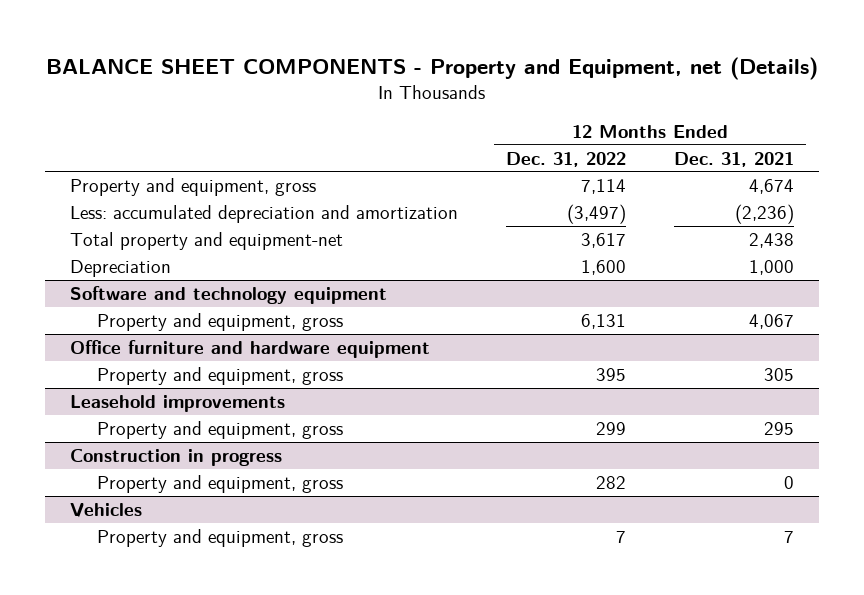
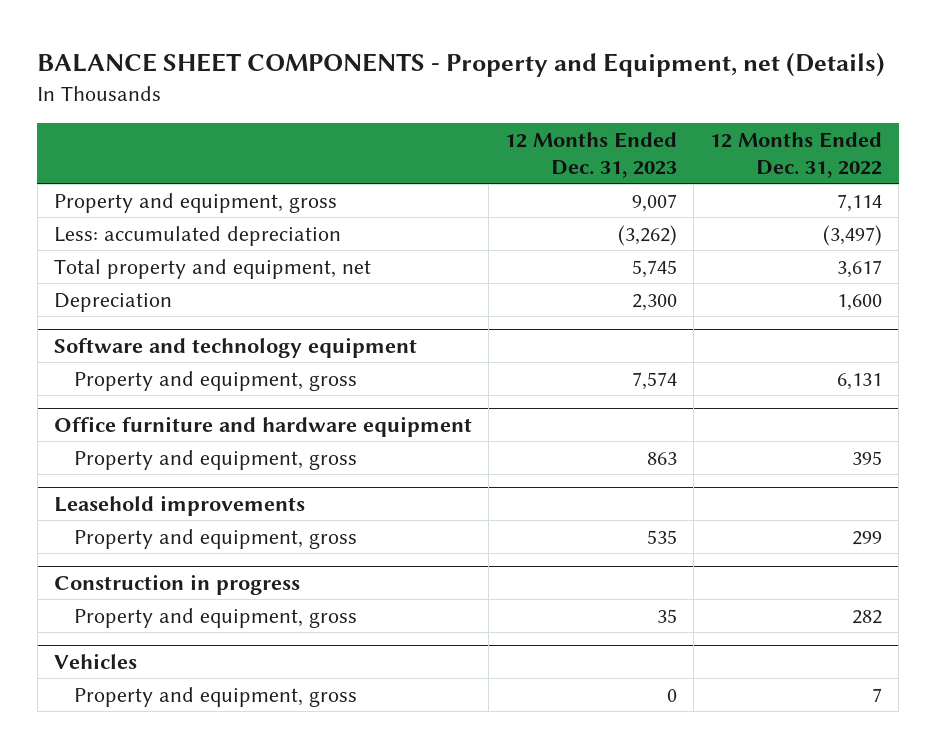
[674,151,795,167] Dec. 31, 2021 -> none
none -> [504,132,677,179] 12 Months Ended Dec. 31, 2023
[69,204,458,223] Less: accumulated depreciation and amortization -> [53,225,341,246] Less: accumulated depreciation
[69,231,343,250] Total property and equipment-net -> [53,258,371,279] Total property and equipment, net

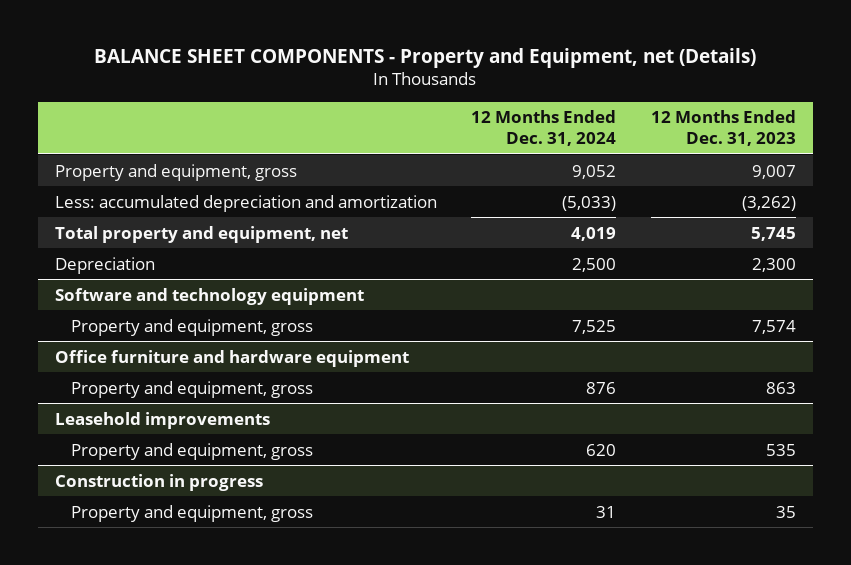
[710,132,883,179] 12 Months Ended Dec. 31, 2022 -> none
none -> [471,110,617,146] 12 Months Ended Dec. 31, 2024
[53,225,341,246] Less: accumulated depreciation -> [54,194,437,212] Less: accumulated depreciation and amortization
[53,653,137,670] Vehicles -> none
[74,686,358,707] Property and equipment, gross -> none

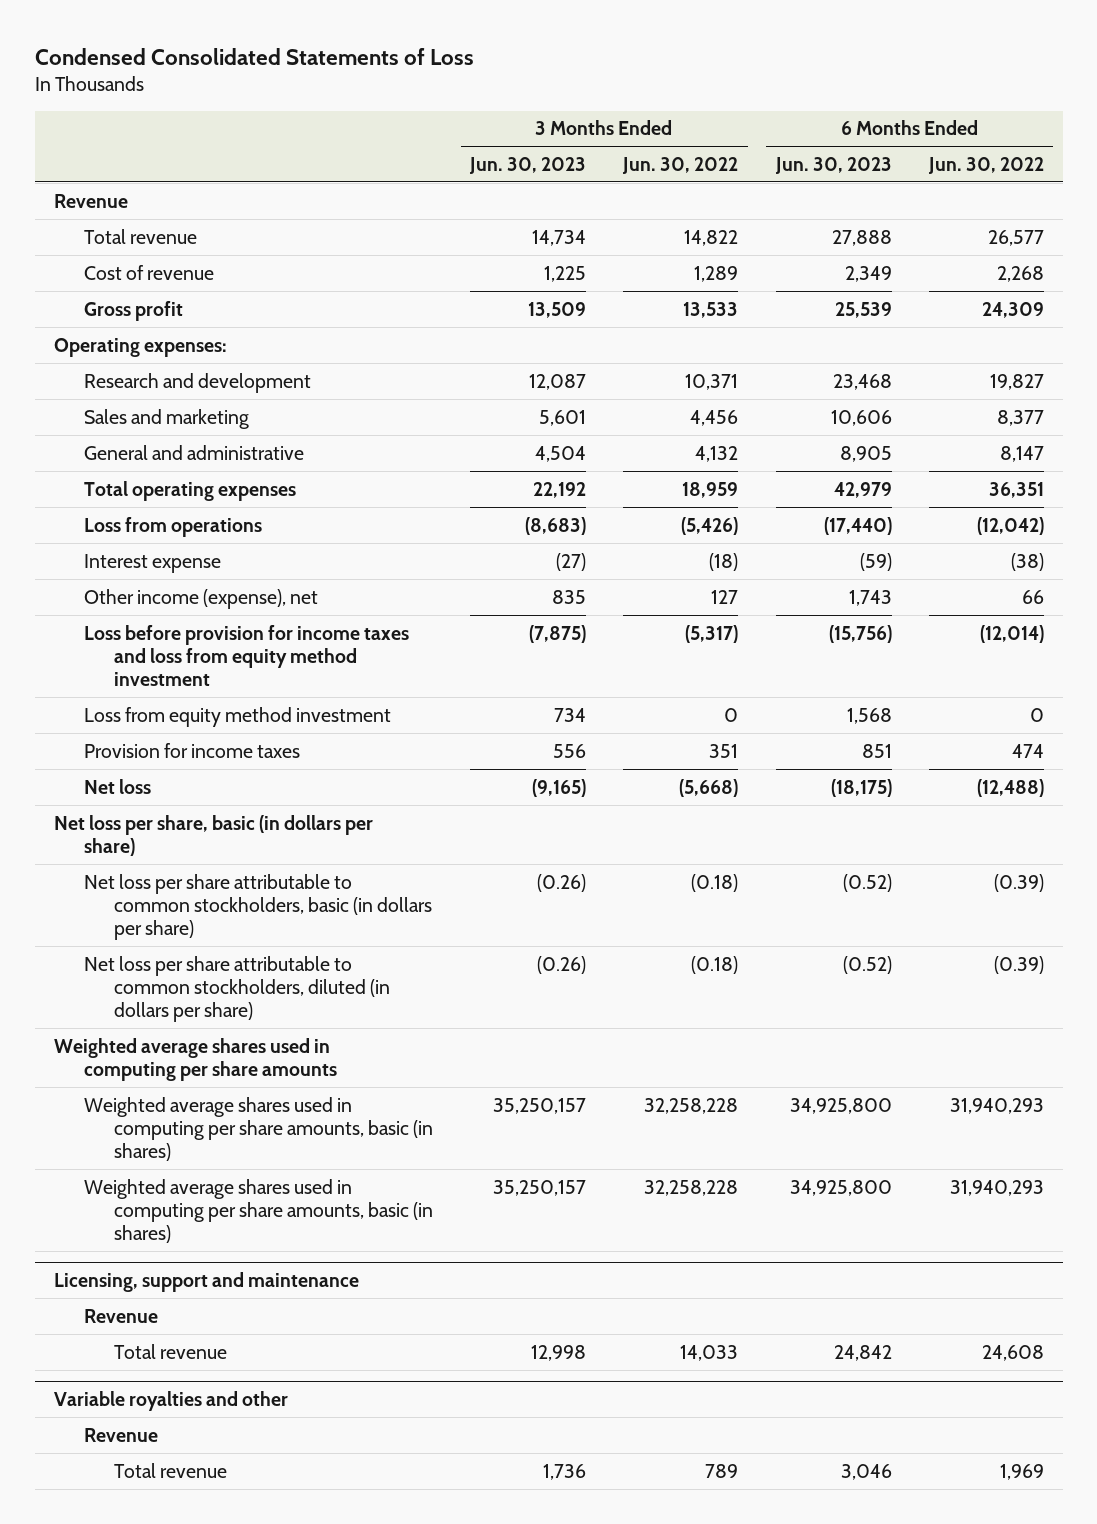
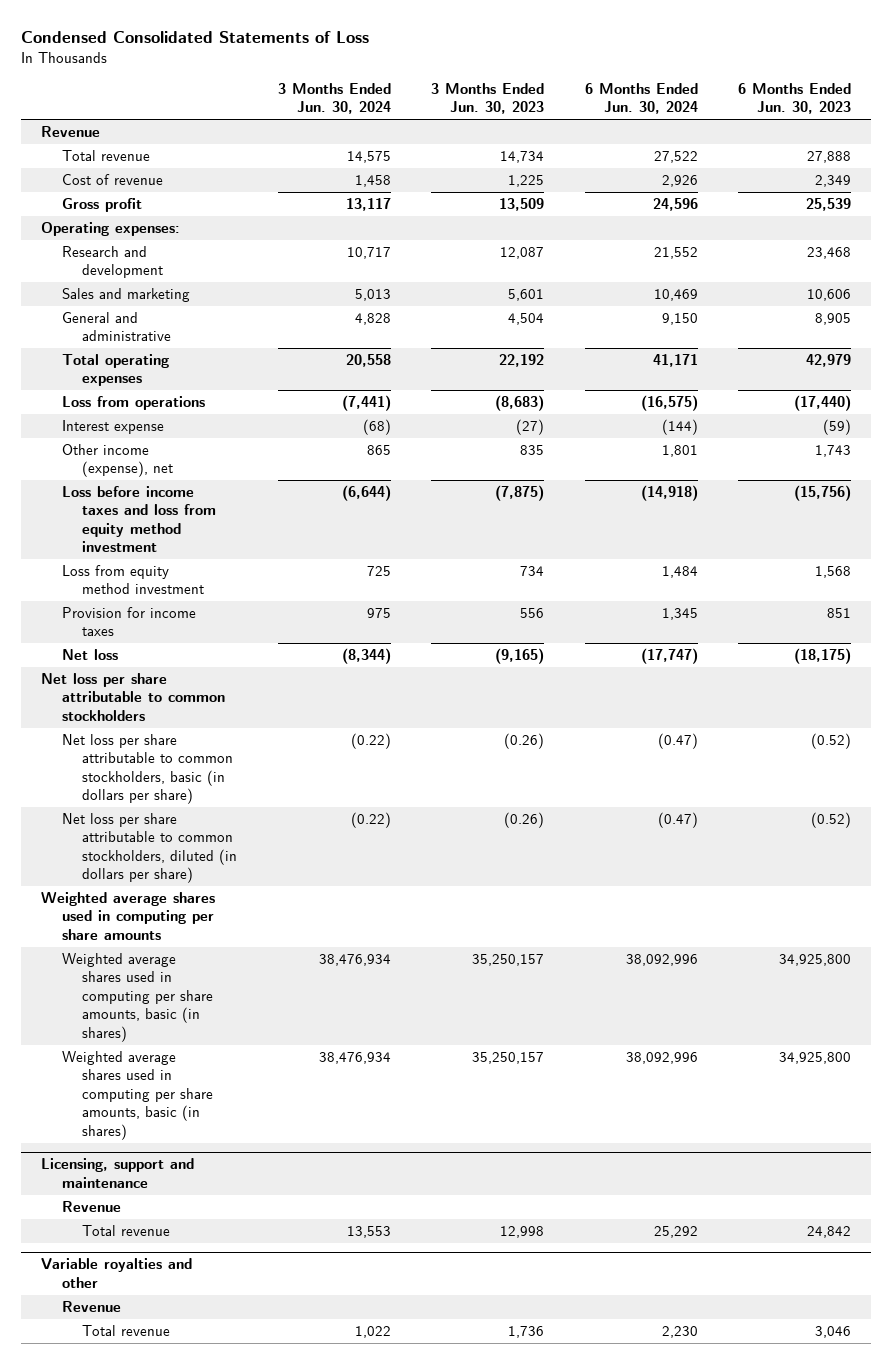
[622,156,739,174] Jun. 30, 2022 -> none
[927,156,1044,174] Jun. 30, 2022 -> none
none -> [277,82,391,115] 3 Months Ended Jun. 30, 2024
none -> [584,82,698,115] 6 Months Ended Jun. 30, 2024
[83,624,409,686] Loss before provision for income taxes and loss from equity method investment -> [61,485,217,553] Loss before income taxes and loss from equity method investment
[53,814,373,856] Net loss per share, basic (in dollars per share) -> [41,672,225,721] Net loss per share attributable to common stockholders

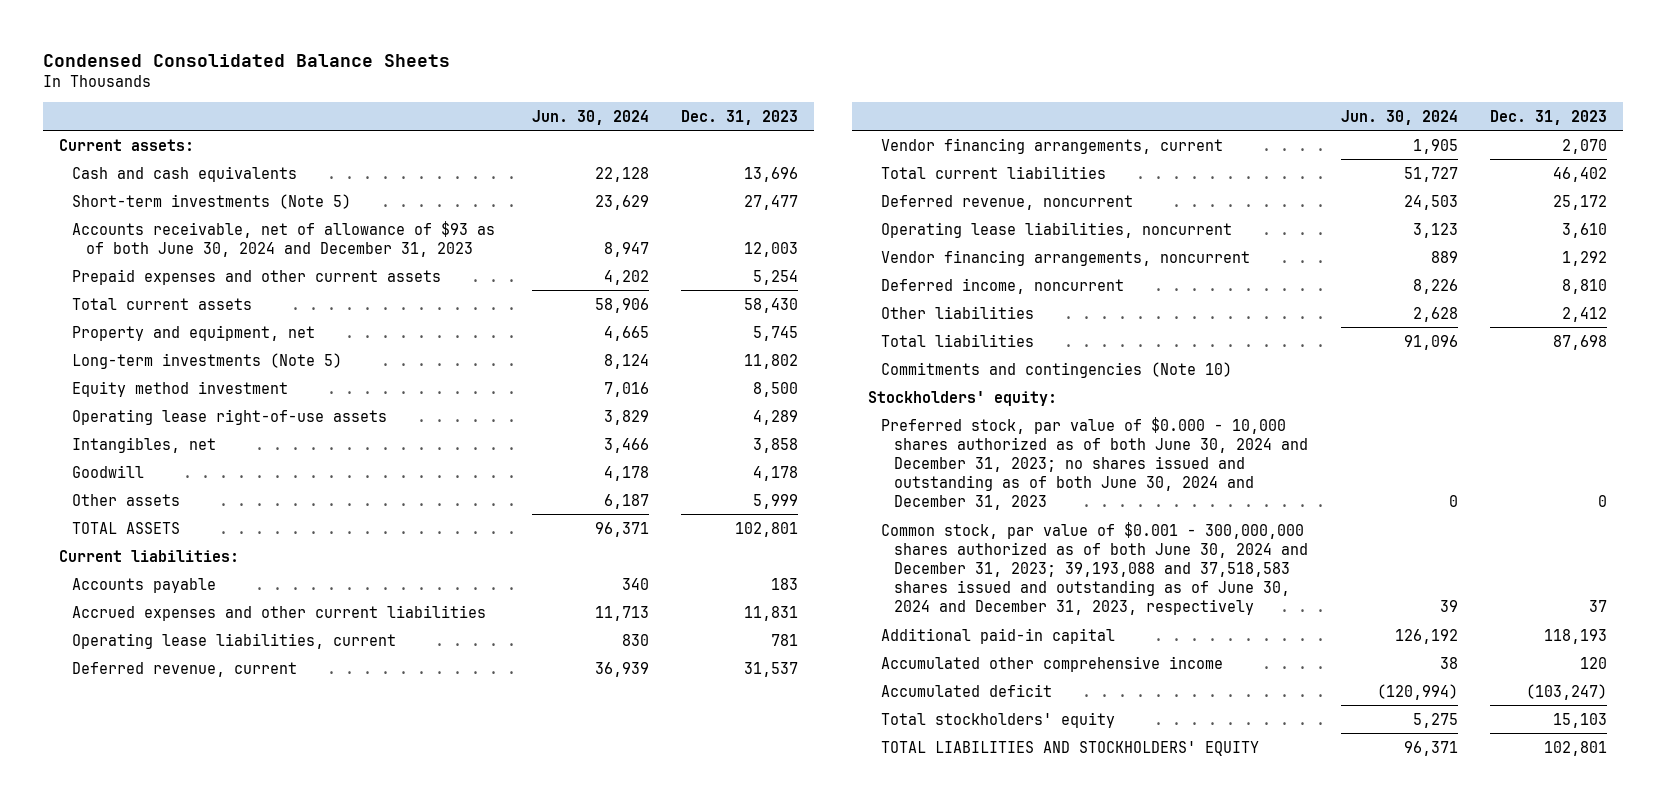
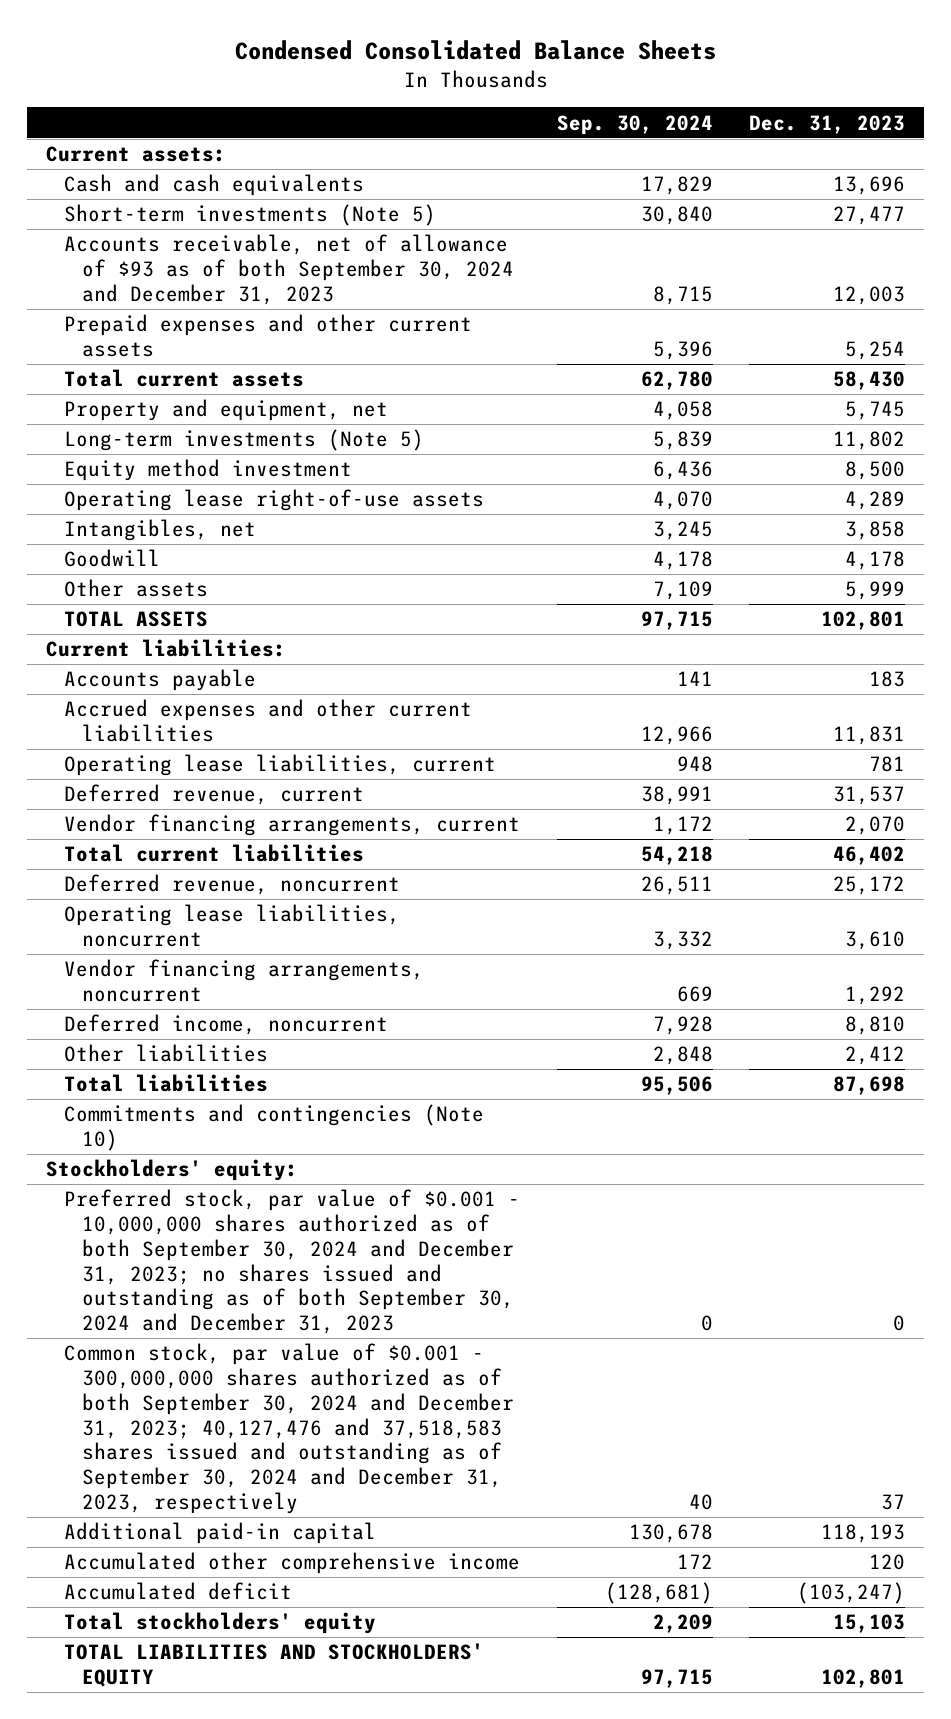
[531,109,649,125] Jun. 30, 2024 -> none
none -> [556,114,713,135] Sep. 30, 2024
[72,220,496,257] Accounts receivable, net of allowance of $93 as of both June 30, 2024 and December 31, 2023 -> [63,234,515,305] Accounts receivable, net of allowance of $93 as of both September 30, 2024 and December 31, 2023
[881,416,1309,511] Preferred stock, par value of $0.000 - 10,000 shares authorized as of both June 30, 2024 and December 31, 2023; no shares issued and outstanding as of both June 30, 2024 and December 31, 2023 -> [63,1189,520,1335] Preferred stock, par value of $0.001 - 10,000,000 shares authorized as of both September 30, 2024 and December 31, 2023; no shares issued and outstanding as of both September 30, 2024 and December 31, 2023
[881,521,1309,616] Common stock, par value of $0.001 - 300,000,000 shares authorized as of both June 30, 2024 and December 31, 2023; 39,193,088 and 37,518,583 shares issued and outstanding as of June 30, 2024 and December 31, 2023, respectively -> [63,1343,515,1514] Common stock, par value of $0.001 - 300,000,000 shares authorized as of both September 30, 2024 and December 31, 2023; 40,127,476 and 37,518,583 shares issued and outstanding as of September 30, 2024 and December 31, 2023, respectively

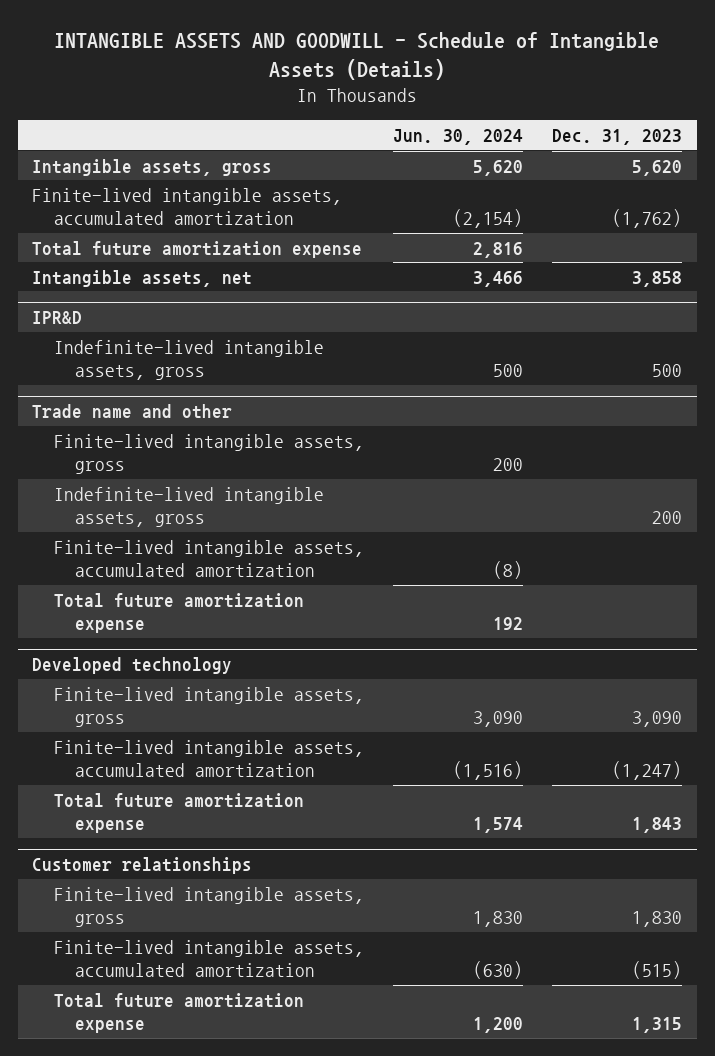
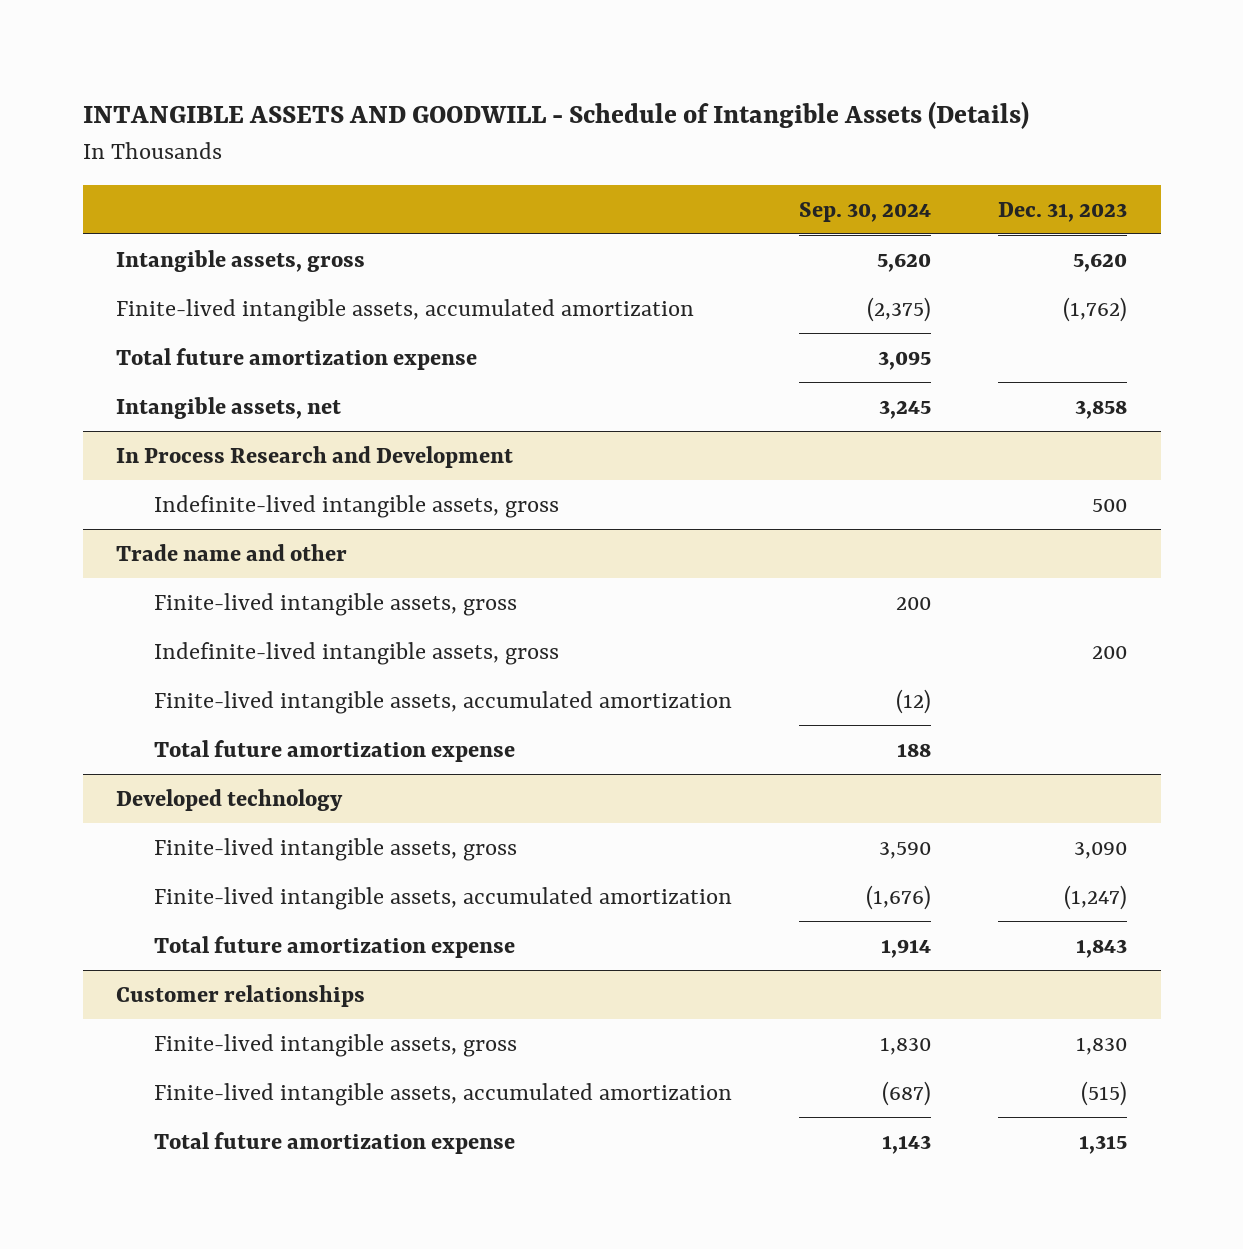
[393,128,524,145] Jun. 30, 2024 -> none
none -> [798,201,931,222] Sep. 30, 2024
[32,310,83,325] IPR&D -> [116,446,514,469] In Process Research and Development

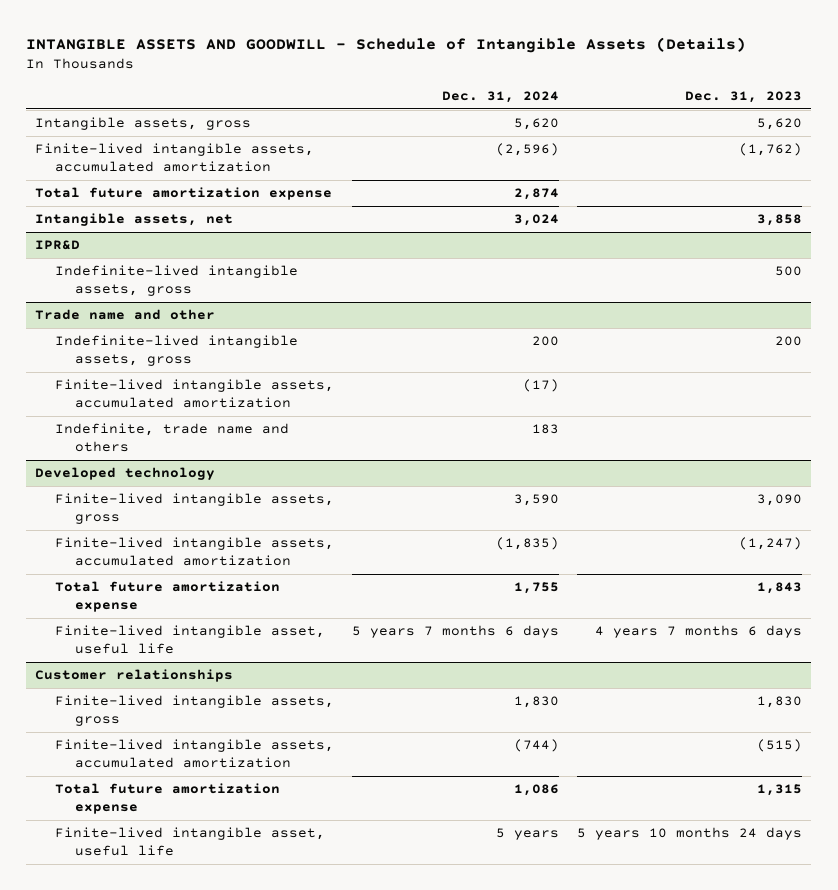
[798,201,931,222] Sep. 30, 2024 -> none
none -> [442,91,560,104] Dec. 31, 2024
[116,446,514,469] In Process Research and Development -> [35,240,81,251] IPR&D
[153,593,517,617] Finite-lived intangible assets, gross -> none
[153,740,515,763] Total future amortization expense -> none
none -> [54,423,289,452] Indefinite, trade name and others
none -> [54,625,325,654] Finite-lived intangible asset, useful life
none -> [54,827,325,856] Finite-lived intangible asset, useful life

